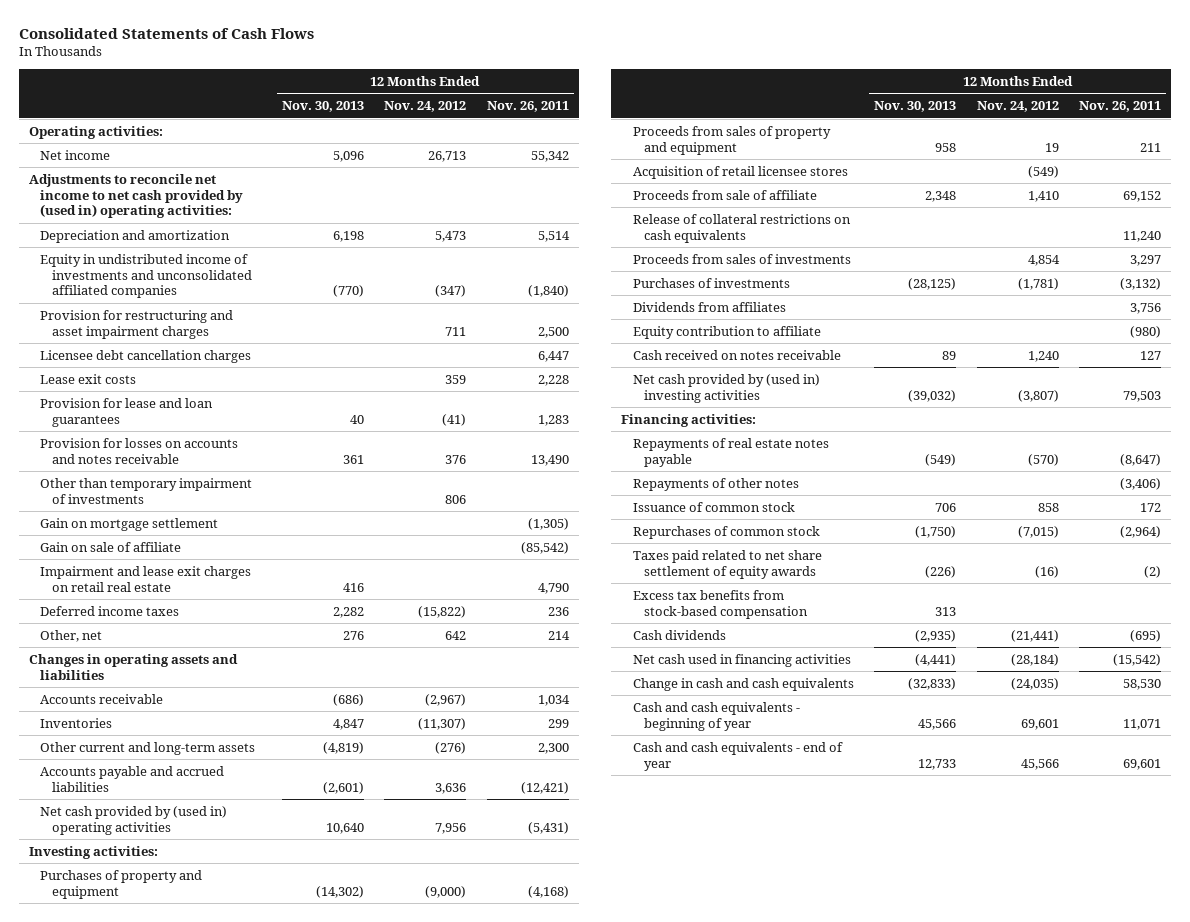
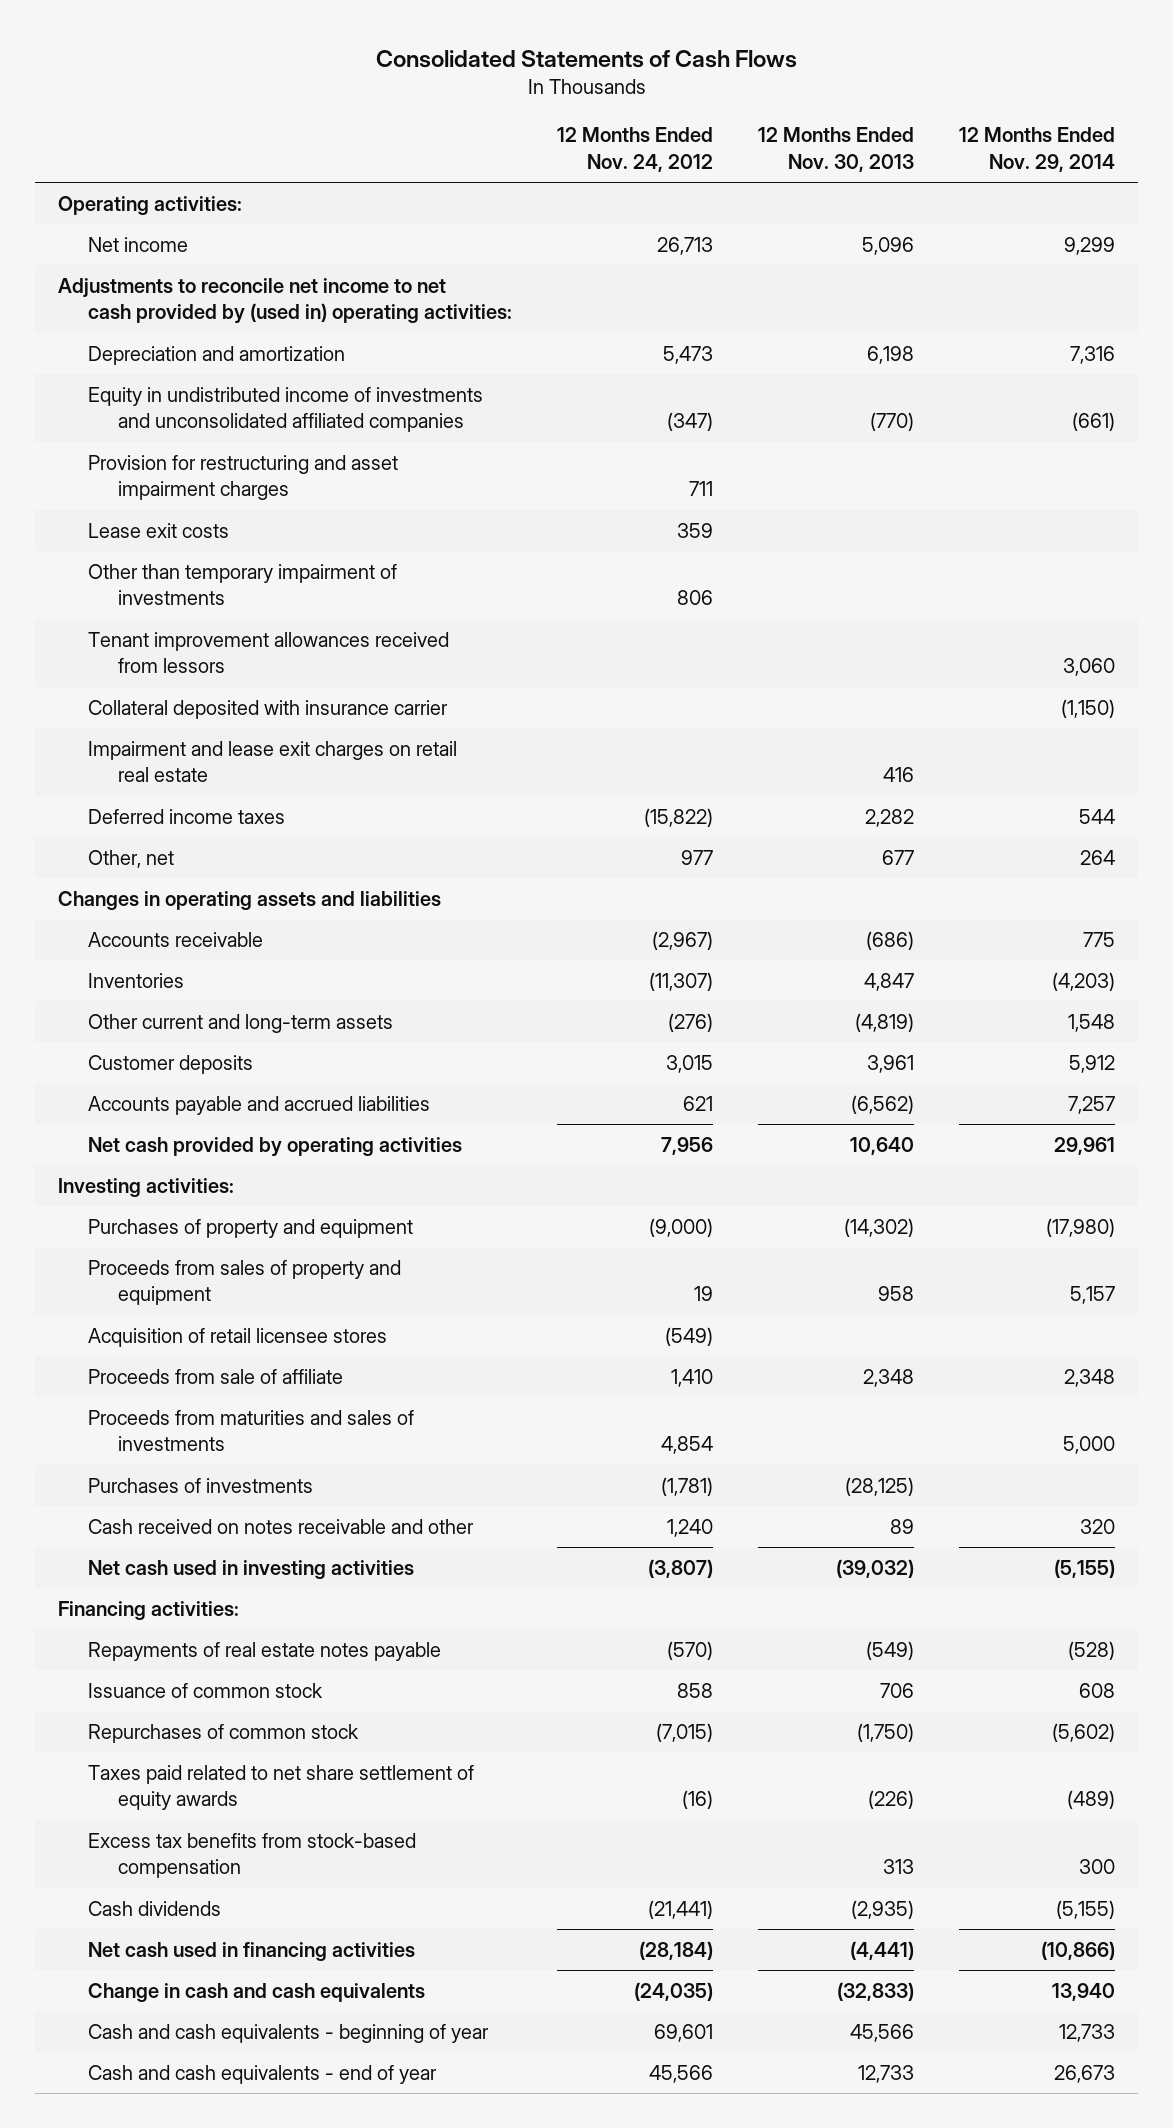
[486,101,569,113] Nov. 26, 2011 -> none
none -> [959,127,1116,172] 12 Months Ended Nov. 29, 2014
[40,349,252,363] Licensee debt cancellation charges -> none
[40,397,214,427] Provision for lease and loan guarantees -> none
[40,437,239,464] Provision for losses on accounts and notes receivable -> none
[40,517,219,531] Gain on mortgage settlement -> none
[40,541,182,552] Gain on sale of affiliate -> none
none -> [87,632,449,674] Tenant improvement allowances received from lessors
none -> [87,700,448,720] Collateral deposited with insurance carrier
[342,630,364,640] 276 -> [882,850,915,866] 677
[445,630,467,640] 642 -> [681,850,714,866] 977
none -> [87,1055,253,1075] Customer deposits
[322,781,364,794] (2,601) -> [851,1095,915,1115] (6,562)
[435,782,467,794] 3,636 -> [683,1096,714,1112] 621
[40,805,228,835] Net cash provided by (used in) operating activities -> [87,1137,462,1158] Net cash provided by operating activities
[632,213,851,243] Release of collateral restrictions on cash equivalents -> none
[632,253,851,264] Proceeds from sales of investments -> [87,1410,414,1452] Proceeds from maturities and sales of investments
[632,301,786,312] Dividends from affiliates -> none
[632,325,821,339] Equity contribution to affiliate -> none
[632,349,841,360] Cash received on notes receivable -> [87,1519,474,1535] Cash received on notes receivable and other
[632,373,820,403] Net cash provided by (used in) investing activities -> [87,1560,414,1580] Net cash used in investing activities
[632,477,799,491] Repayments of other notes -> none

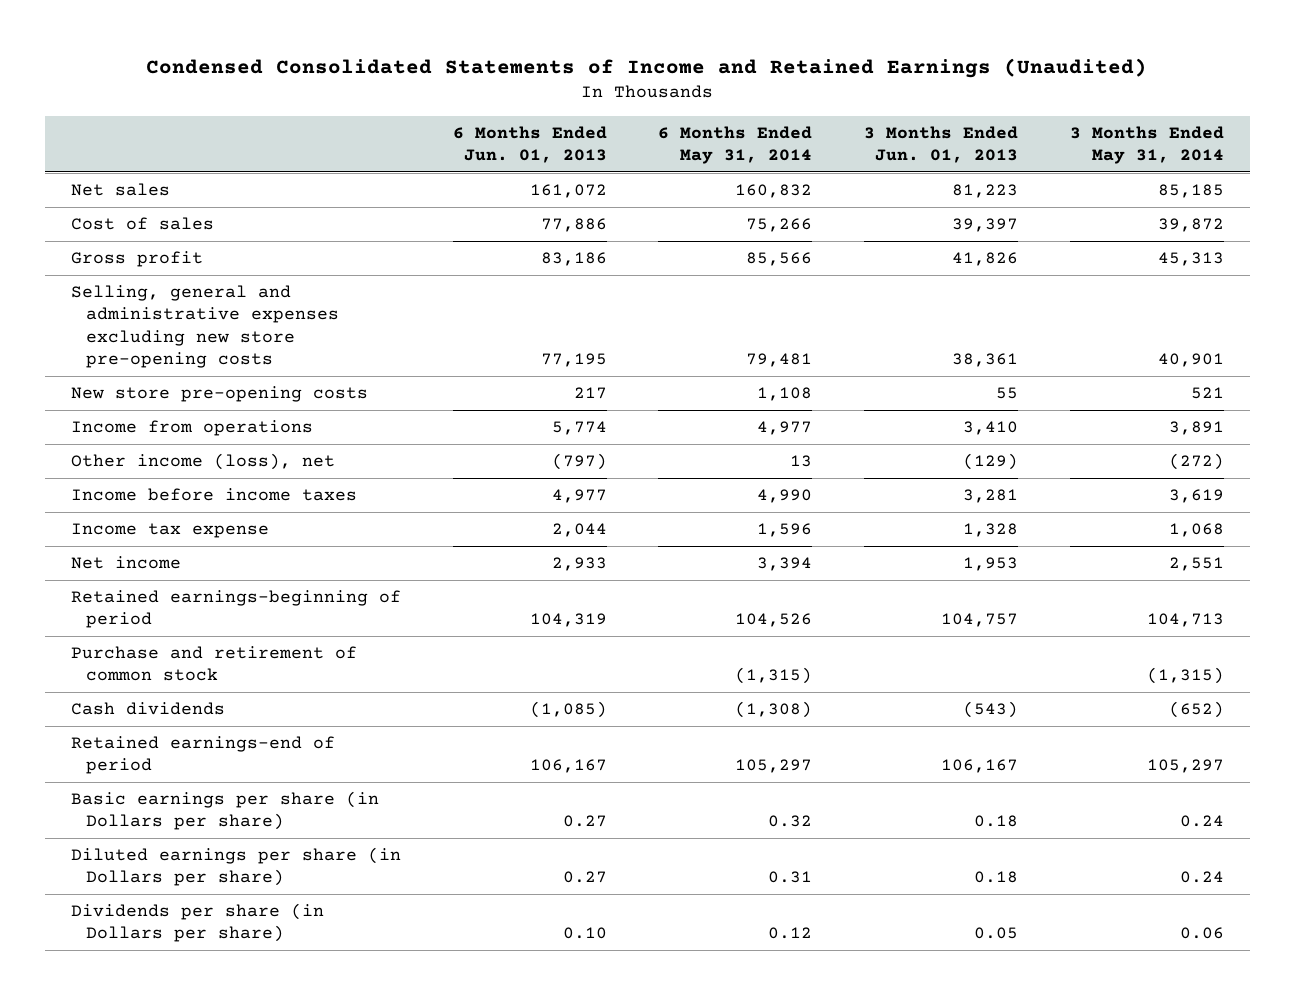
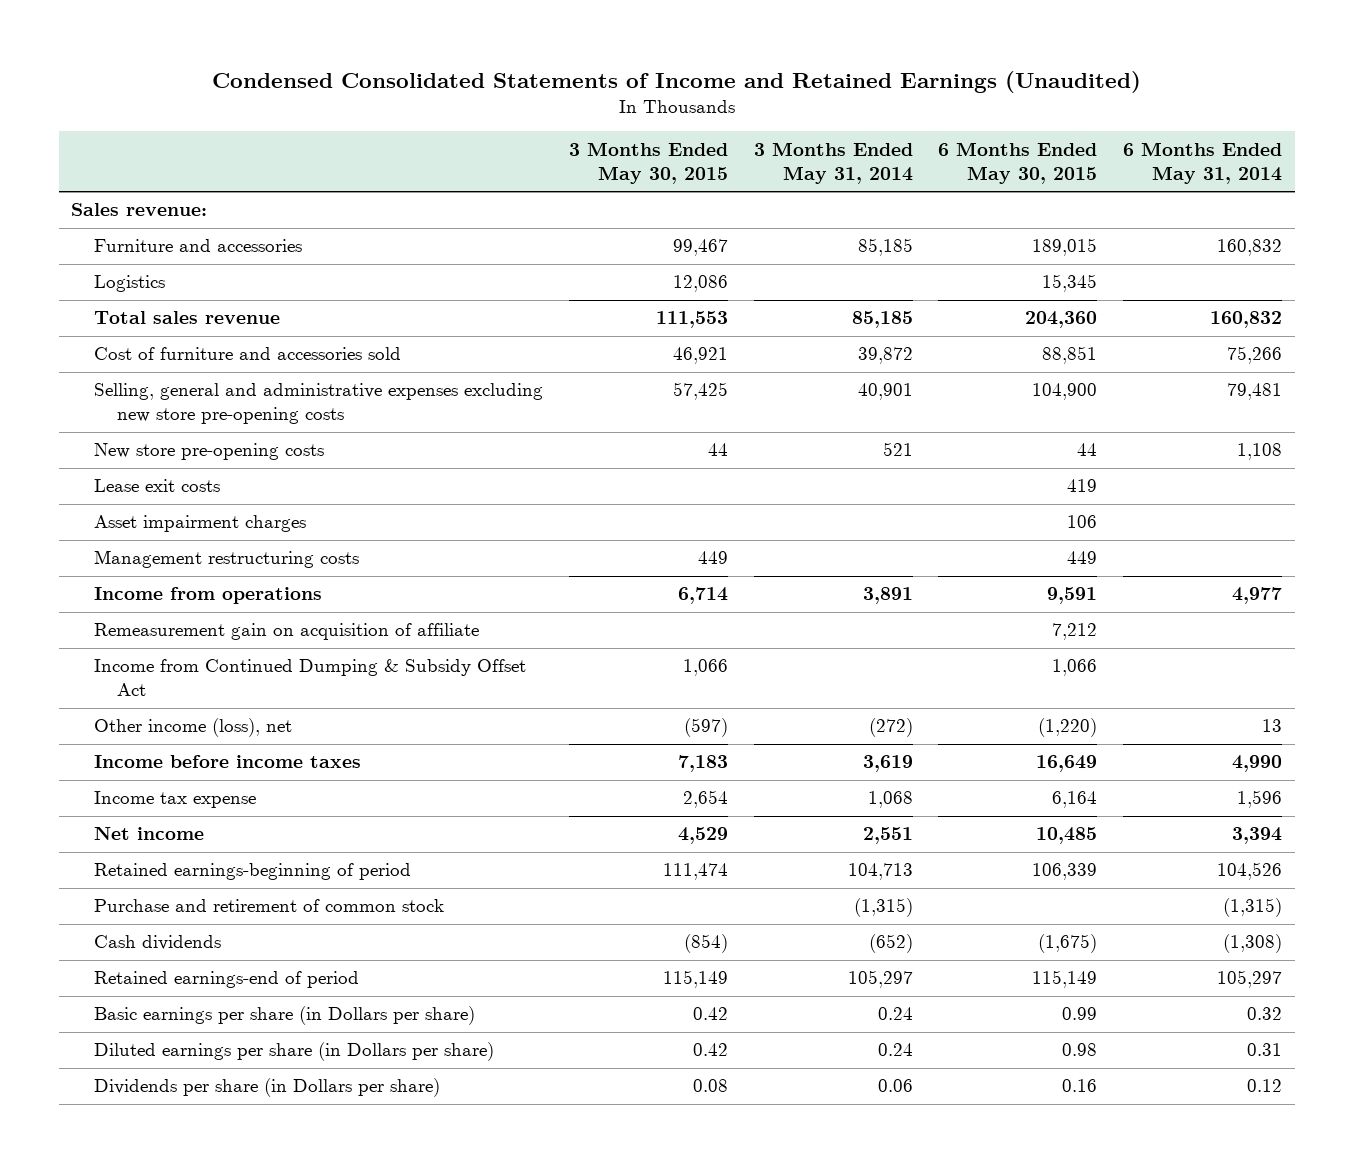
[452,125,607,163] 6 Months Ended Jun. 01, 2013 -> none
[864,125,1019,163] 3 Months Ended Jun. 01, 2013 -> none
none -> [568,141,728,184] 3 Months Ended May 30, 2015
none -> [938,141,1098,184] 6 Months Ended May 30, 2015
[70,251,203,268] Gross profit -> none
none -> [71,203,208,217] Sales revenue:
[70,183,170,197] Net sales -> [94,239,303,253] Furniture and accessories
none -> [94,275,166,293] Logistics
none -> [94,311,281,325] Total sales revenue
[70,217,214,231] Cost of sales -> [94,347,402,361] Cost of furniture and accessories sold
none -> [94,479,221,493] Lease exit costs
none -> [94,515,307,533] Asset impairment charges
none -> [94,550,360,569] Management restructuring costs
none -> [94,623,480,641] Remeasurement gain on acquisition of affiliate
none -> [94,659,527,697] Income from Continued Dumping & Subsidy Offset Act

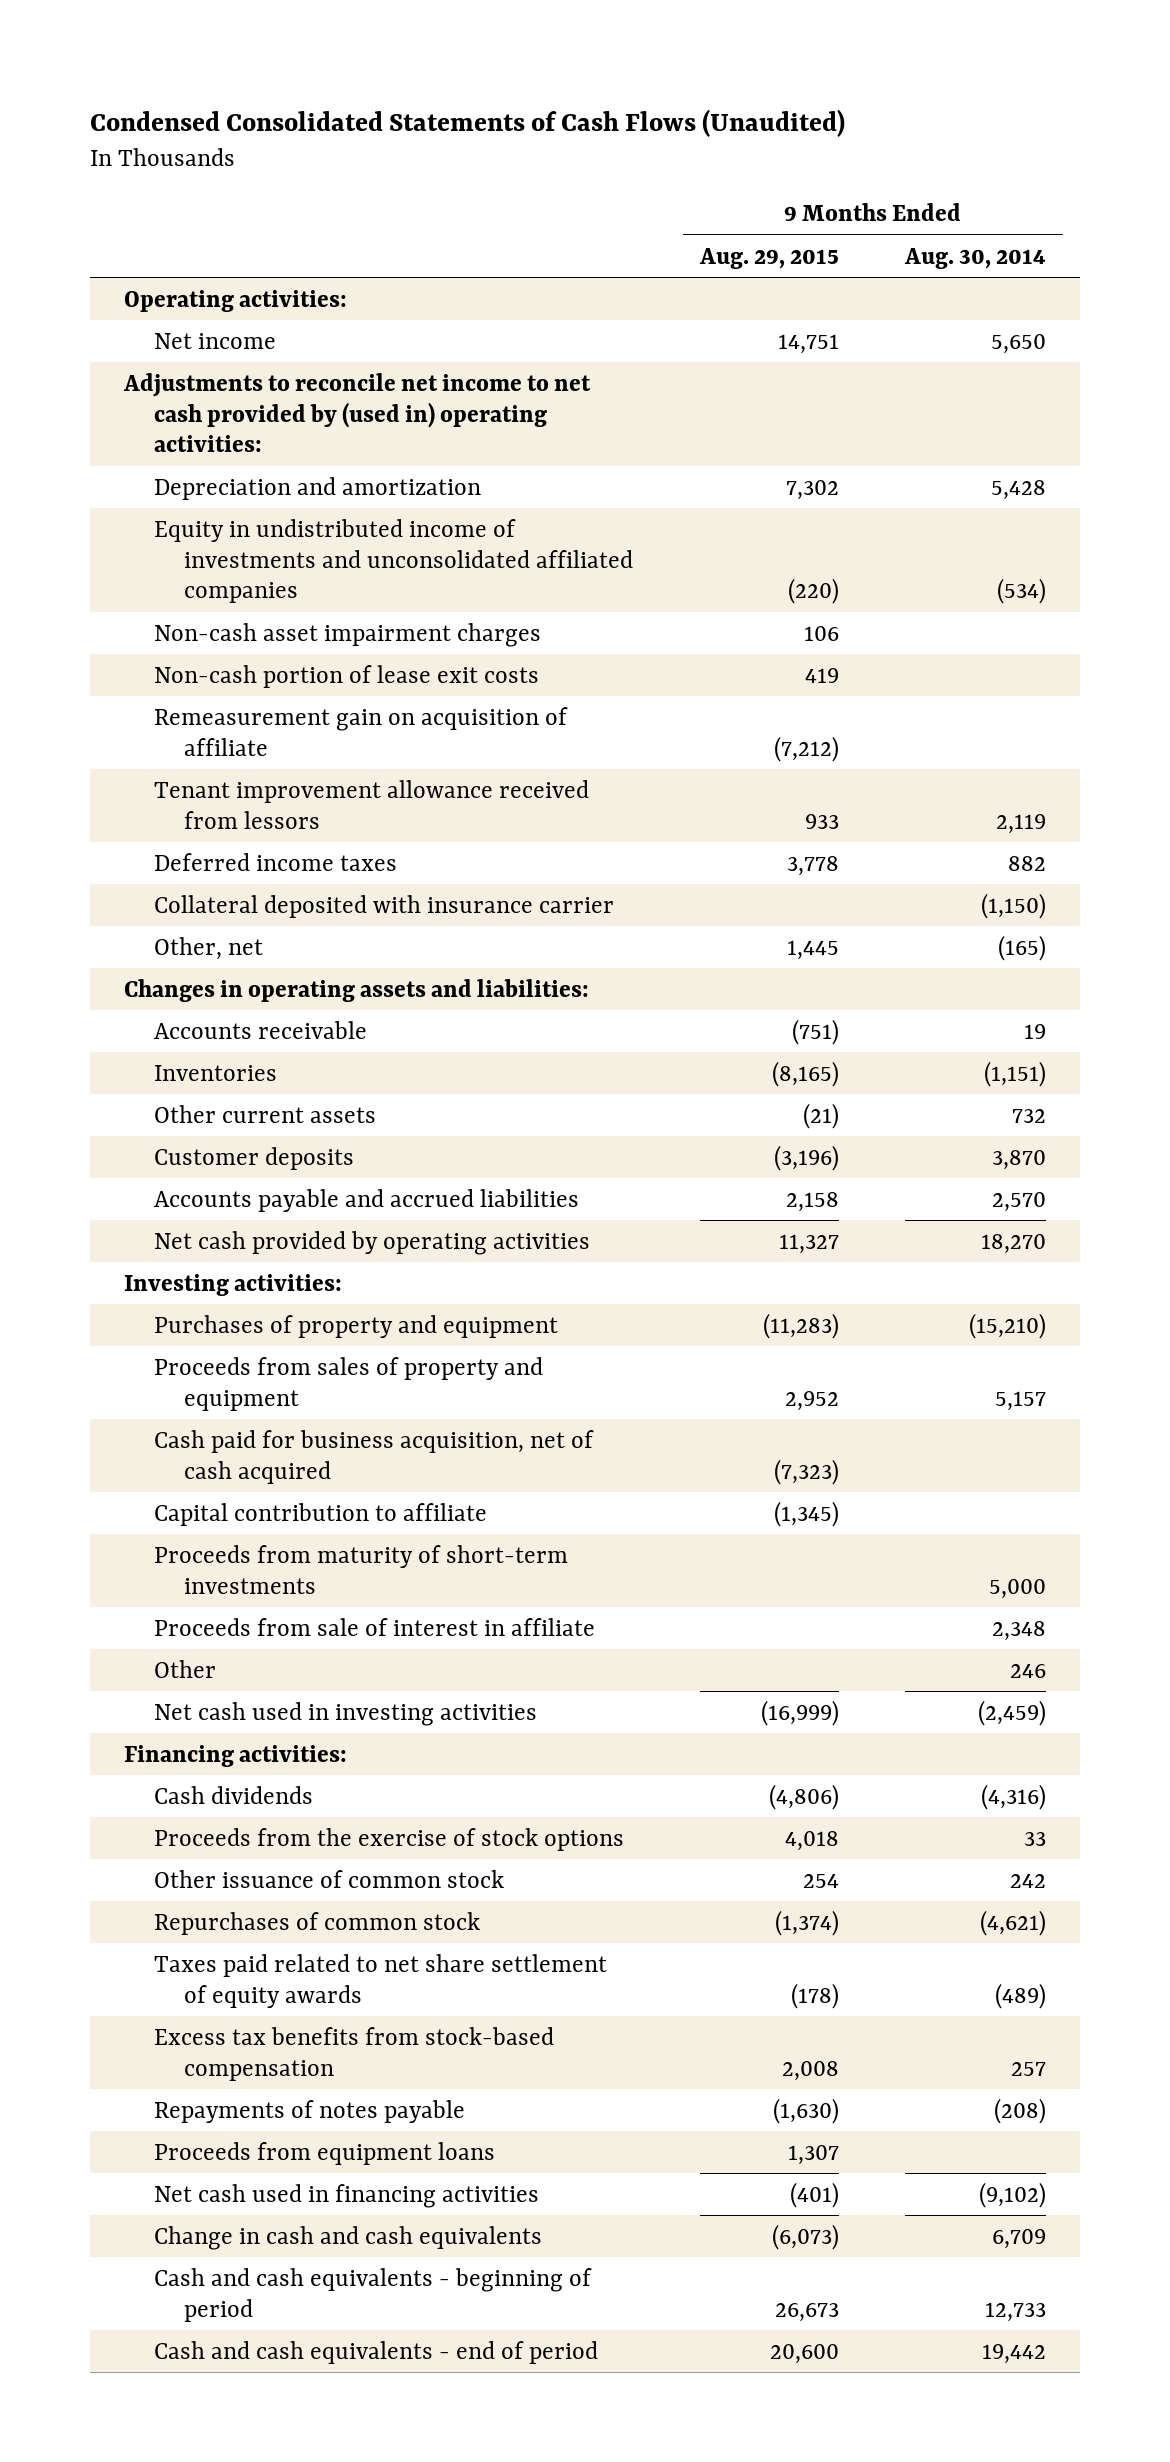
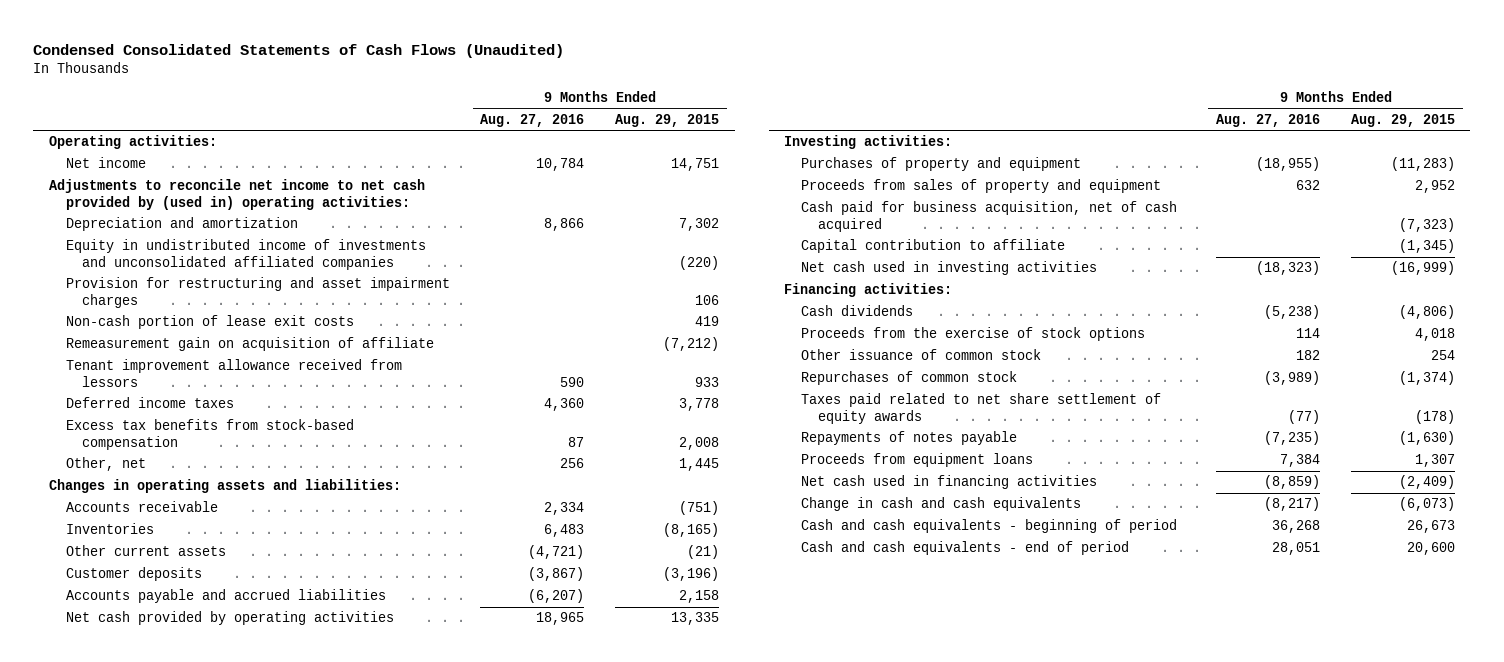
[904,247,1047,269] Aug. 30, 2014 -> none
none -> [480,113,585,127] Aug. 27, 2016
[153,622,541,647] Non-cash asset impairment charges -> [65,277,450,309] Provision for restructuring and asset impairment charges
[153,894,614,918] Collateral deposited with insurance carrier -> none
[153,2026,554,2081] Excess tax benefits from stock-based compensation -> [65,419,354,451] Excess tax benefits from stock-based compensation
[778,1233,839,1254] 11,327 -> [671,612,720,626] 13,335
[153,1544,568,1594] Proceeds from maturity of short-term investments -> none
[153,1617,595,1636] Proceeds from sale of interest in affiliate -> none
[153,1659,216,1678] Other -> none
[789,2181,839,2208] (401) -> [1398,475,1455,490] (2,409)

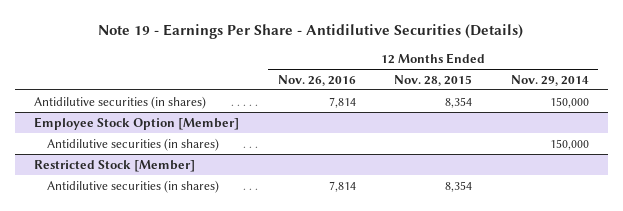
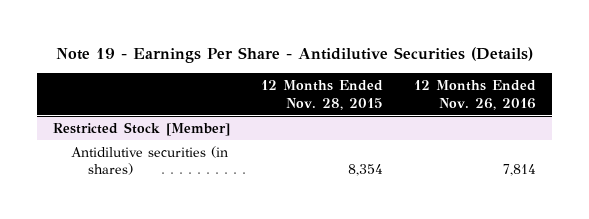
[510,74,589,86] Nov. 29, 2014 -> none
[34,95,207,109] Antidilutive securities (in shares) -> none
[34,116,240,130] Employee Stock Option [Member] -> none
[46,137,219,151] Antidilutive securities (in shares) -> none

